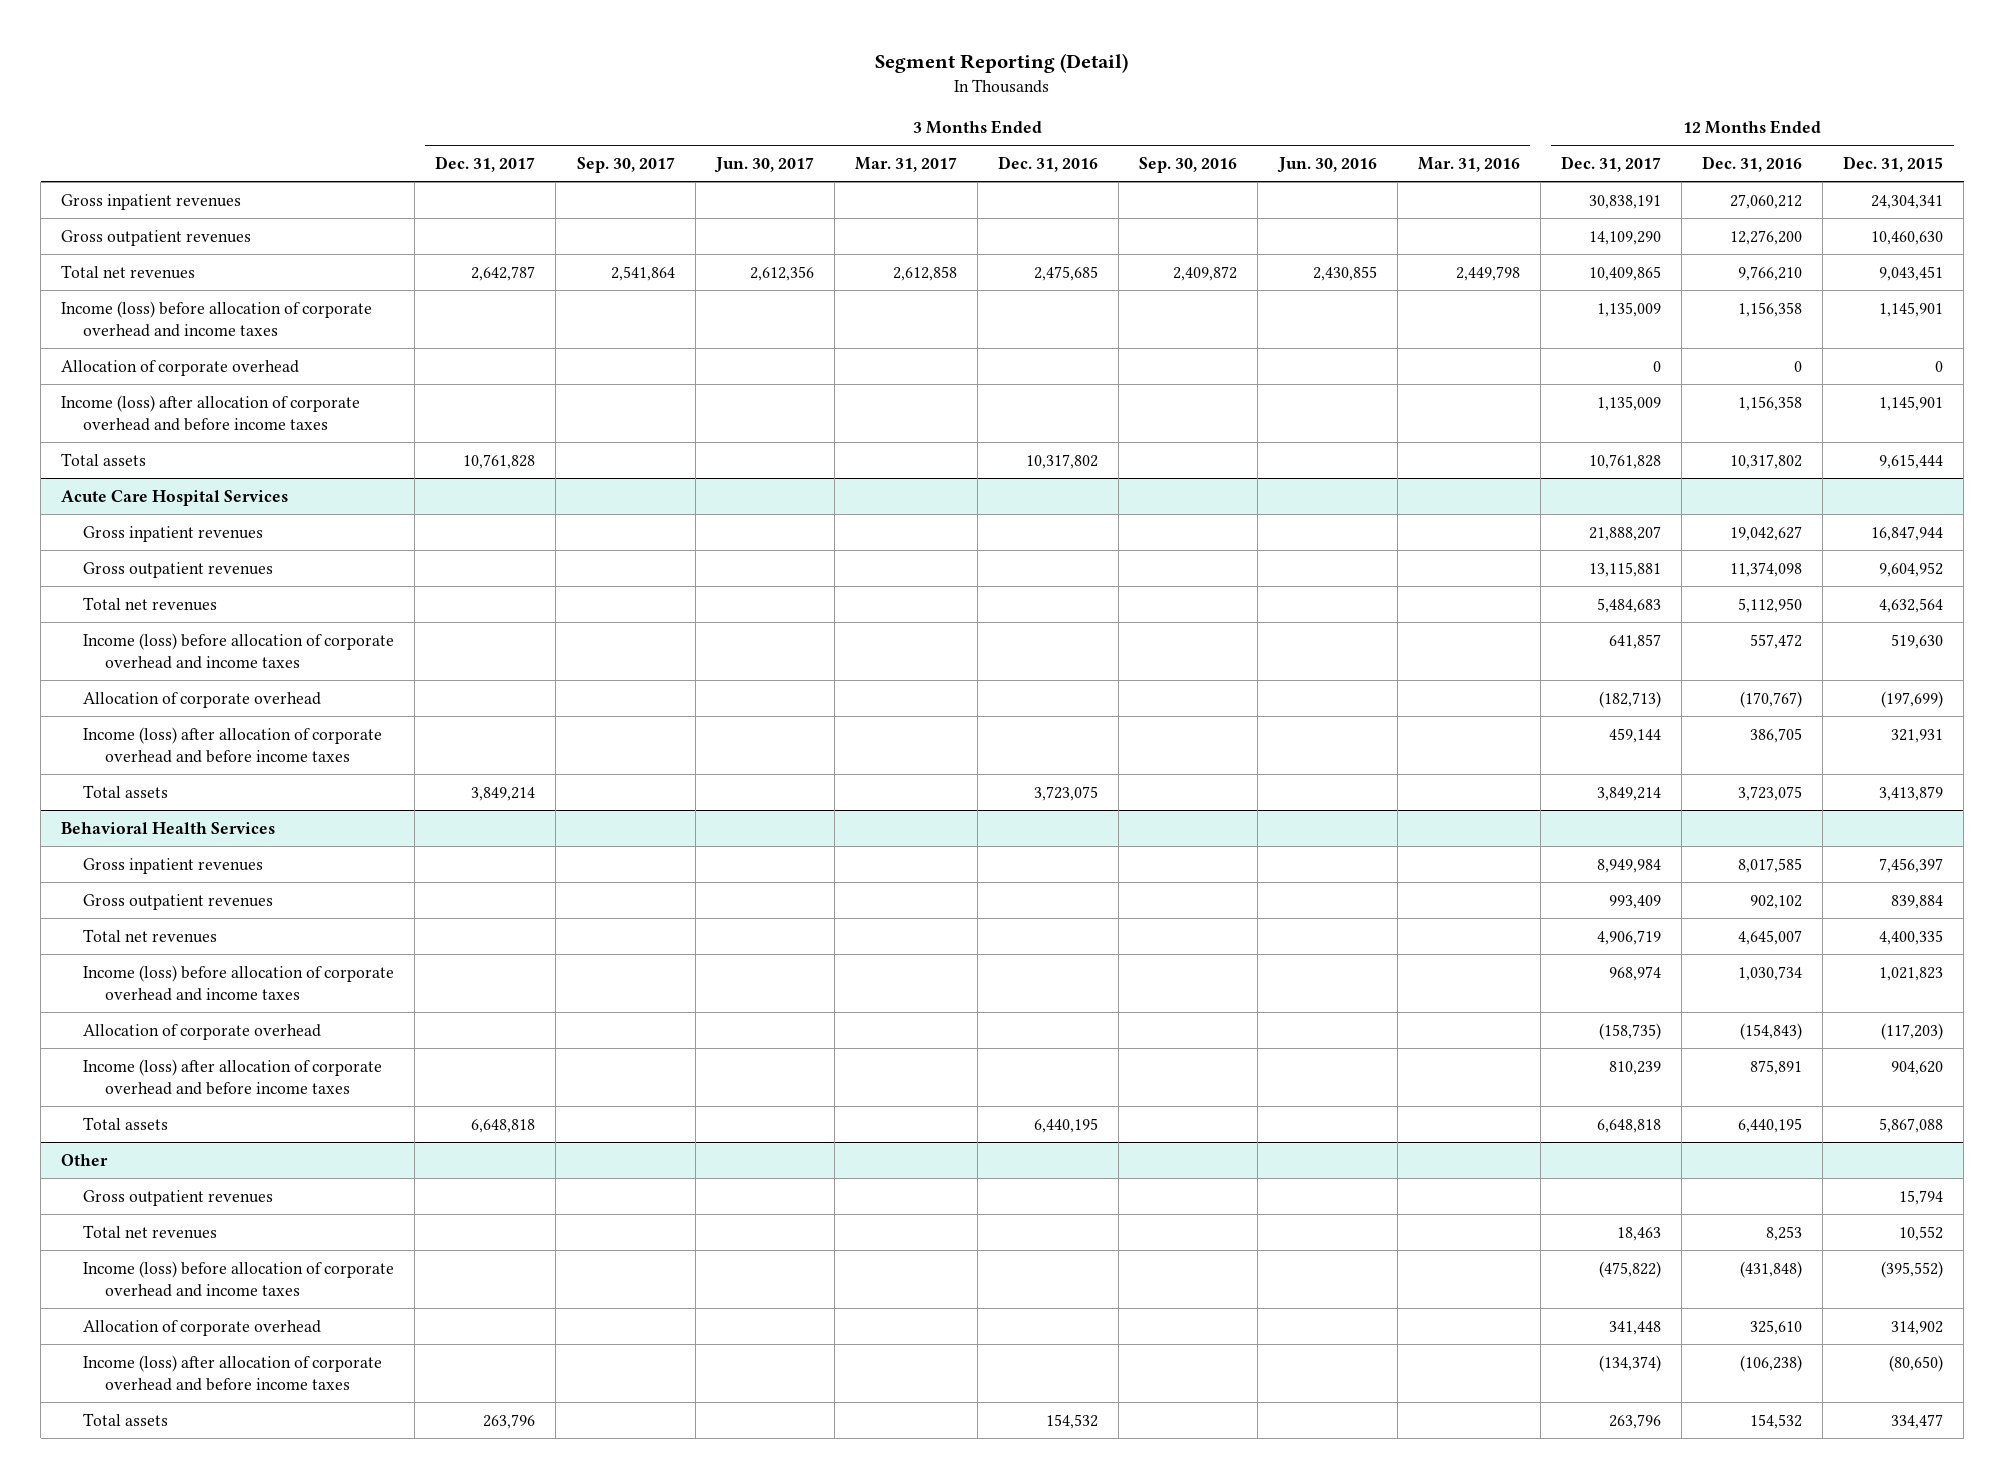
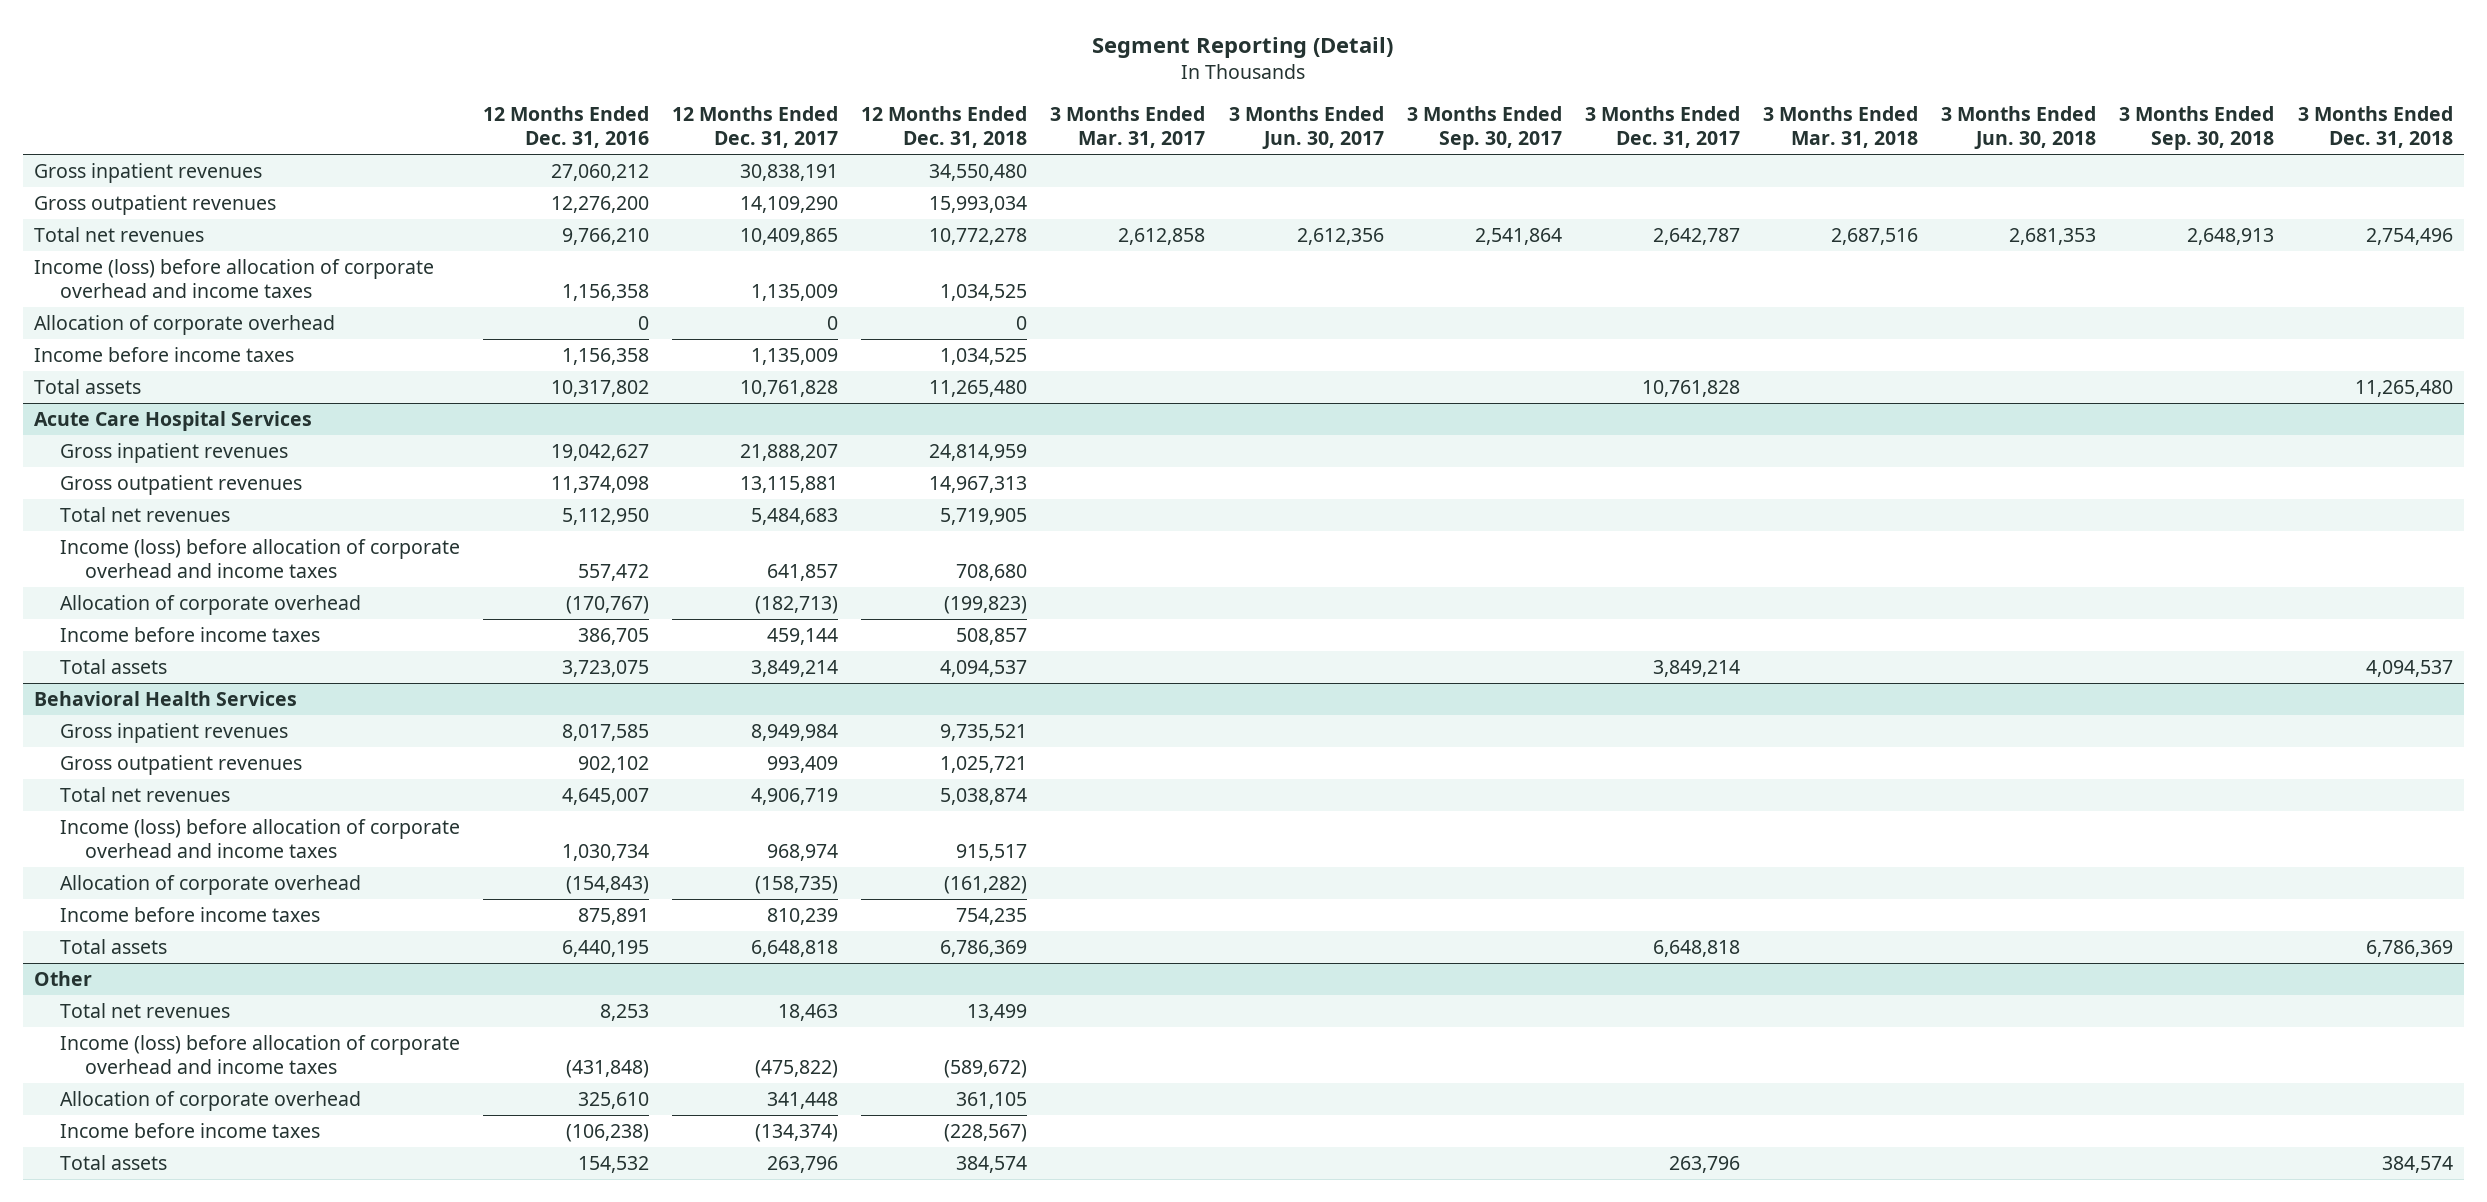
[998,156,1099,173] Dec. 31, 2016 -> none
[1139,157,1238,174] Sep. 30, 2016 -> none
[1276,157,1377,174] Jun. 30, 2016 -> none
[1417,157,1520,173] Mar. 31, 2016 -> none
[1843,156,1944,173] Dec. 31, 2015 -> none
none -> [861,105,1028,149] 12 Months Ended Dec. 31, 2018
none -> [1763,105,1919,149] 3 Months Ended Mar. 31, 2018
none -> [1941,105,2097,150] 3 Months Ended Jun. 30, 2018
none -> [2119,105,2275,151] 3 Months Ended Sep. 30, 2018
none -> [2297,105,2453,149] 3 Months Ended Dec. 31, 2018
[61,394,361,431] Income (loss) after allocation of corporate overhead and before income taxes -> [34,346,295,362] Income before income taxes
[83,726,383,763] Income (loss) after allocation of corporate overhead and before income taxes -> [59,626,320,642] Income before income taxes
[83,1058,383,1095] Income (loss) after allocation of corporate overhead and before income taxes -> [59,906,320,922] Income before income taxes
[83,1189,274,1206] Gross outpatient revenues -> none
[83,1354,383,1391] Income (loss) after allocation of corporate overhead and before income taxes -> [59,1122,320,1138] Income before income taxes

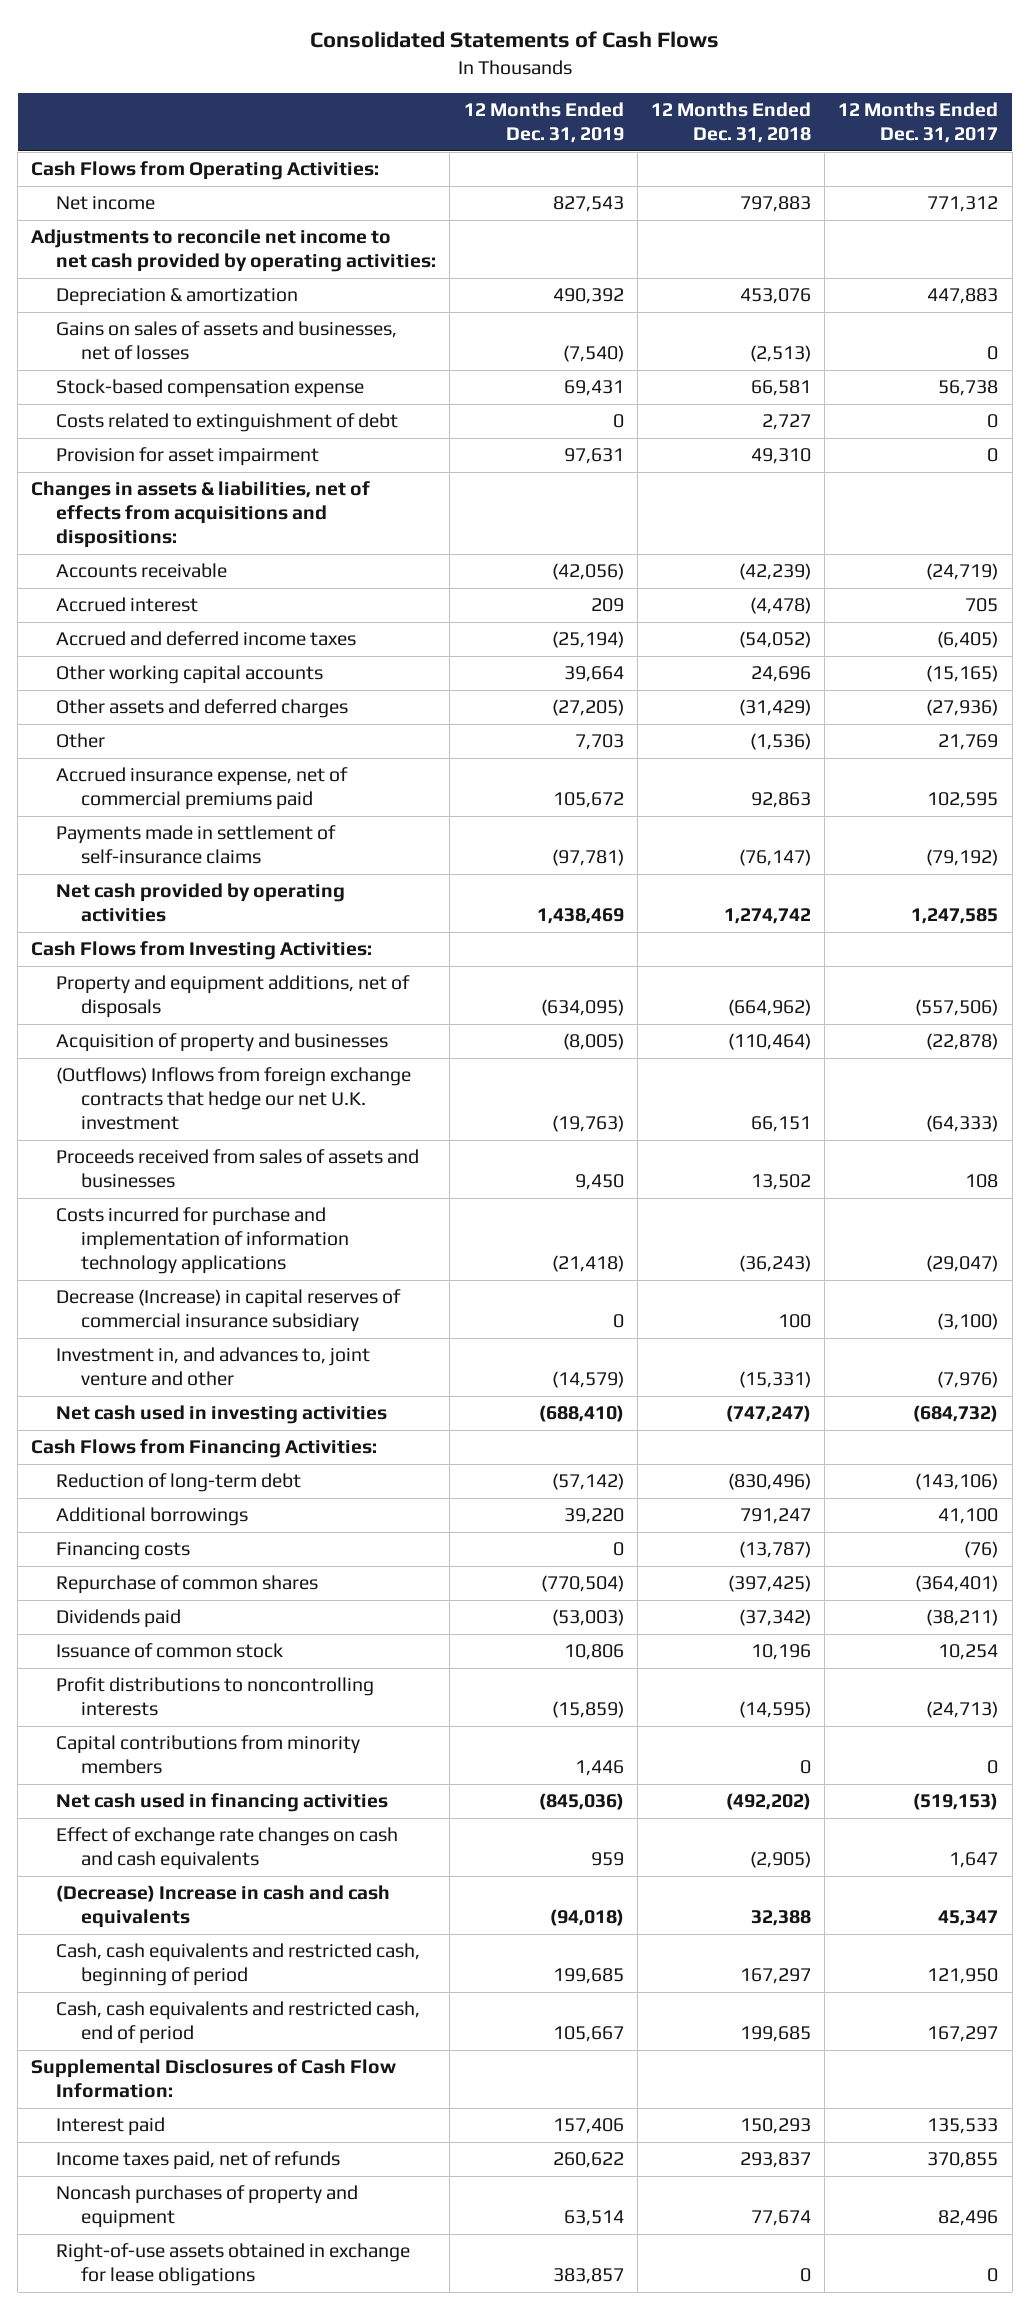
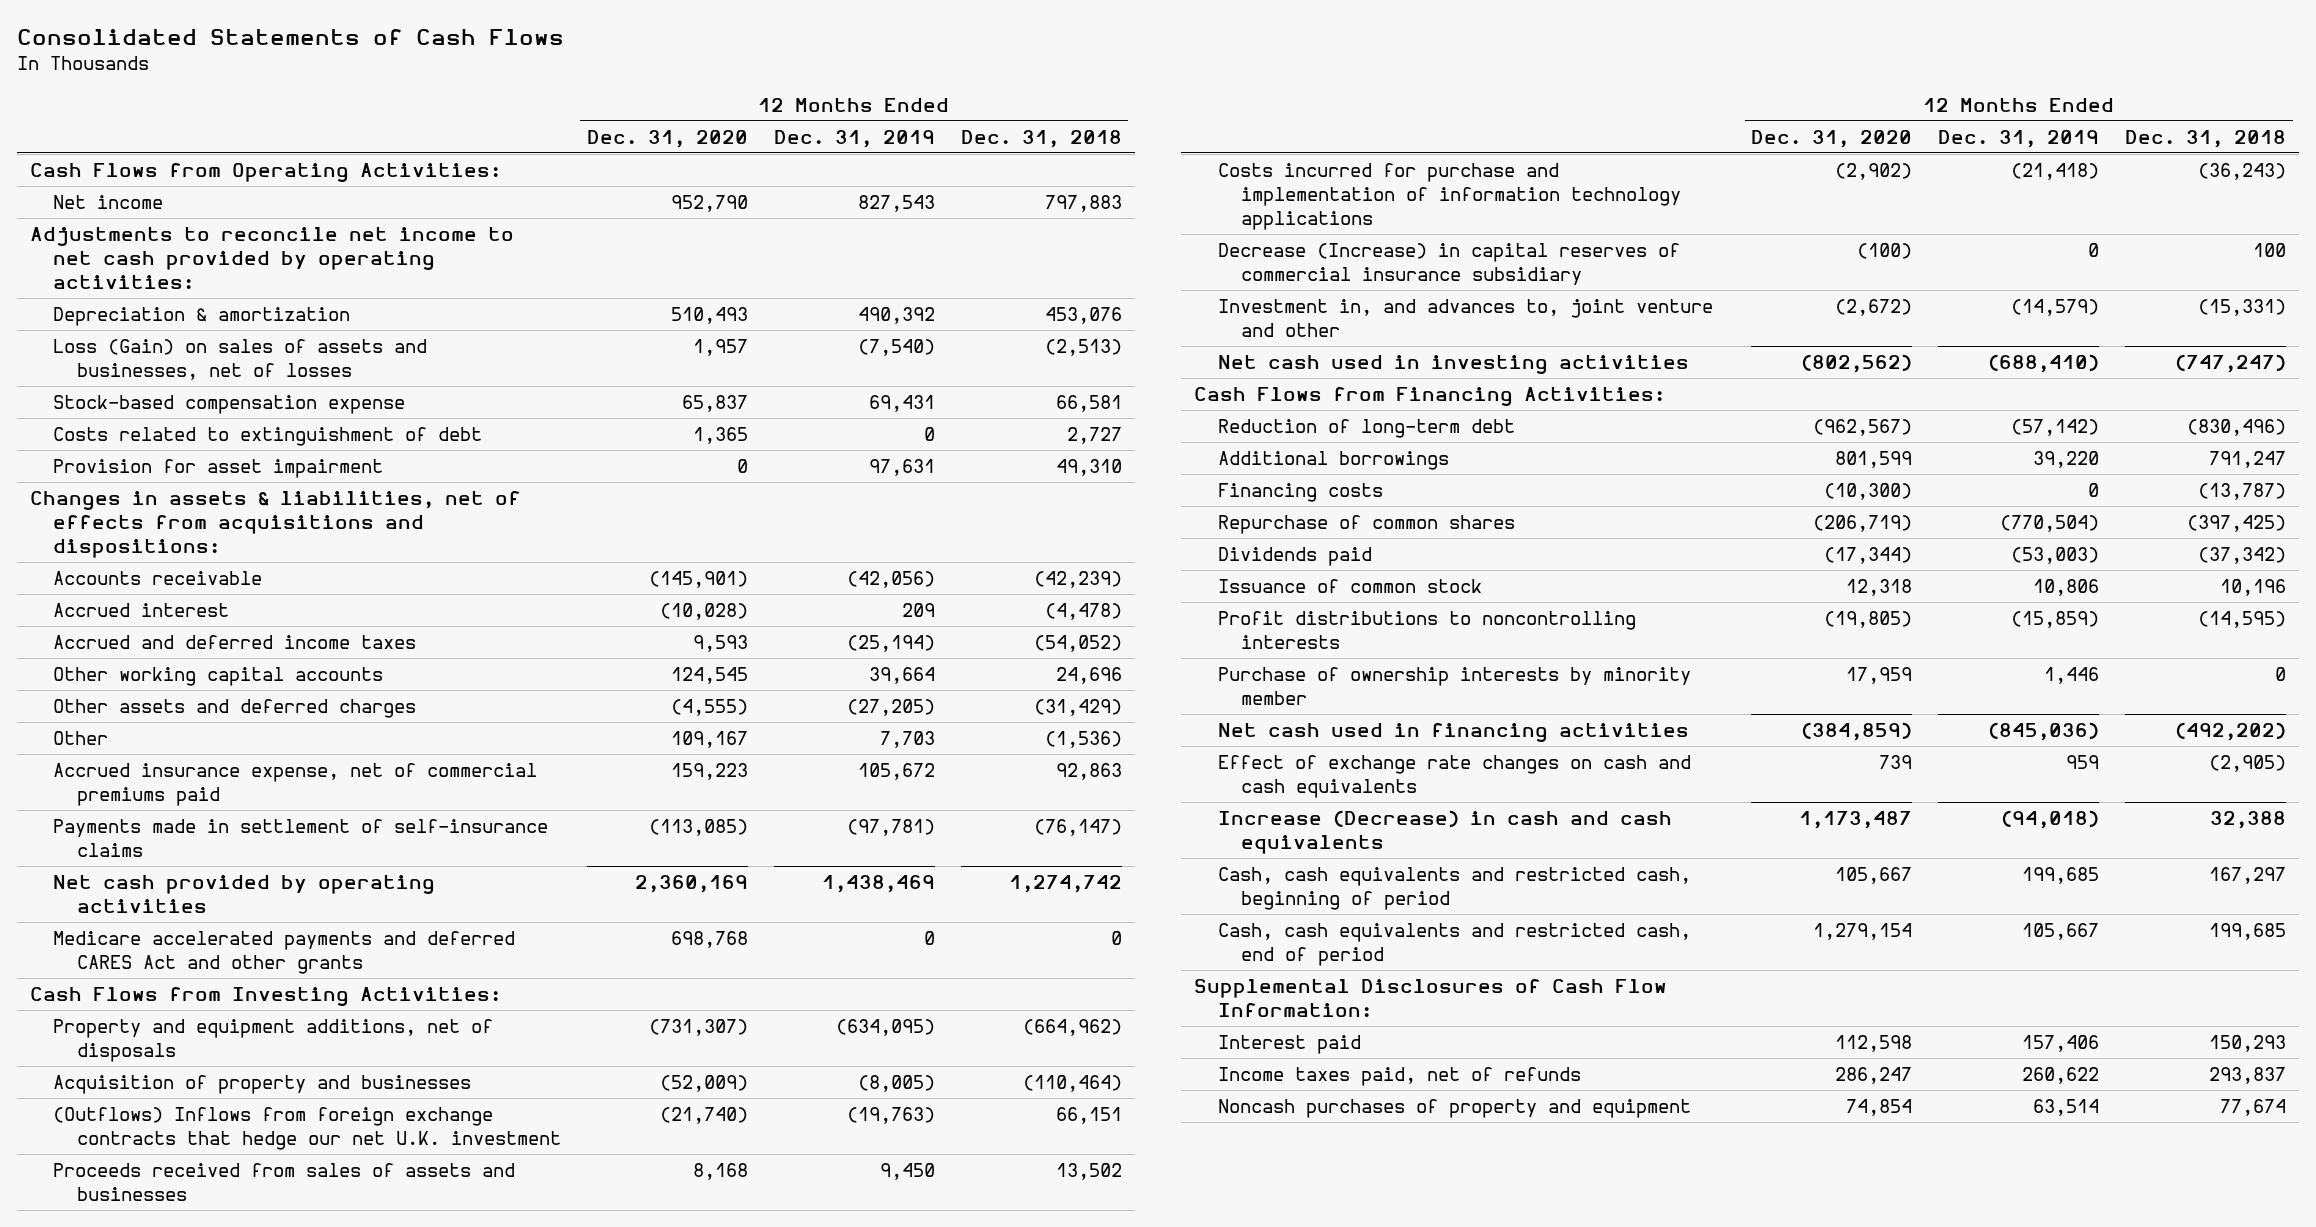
[838,102,999,143] 12 Months Ended Dec. 31, 2017 -> none
none -> [586,129,748,148] Dec. 31, 2020
[56,321,398,361] Gains on sales of assets and businesses, net of losses -> [53,339,428,380] Loss (Gain) on sales of assets and businesses, net of losses
none -> [53,931,516,974] Medicare accelerated payments and deferred CARES Act and other grants
[56,1735,361,1775] Capital contributions from minority members -> [1217,667,1691,705] Purchase of ownership interests by minority member
[56,1885,391,1929] (Decrease) Increase in cash and cash equivalents -> [1217,810,1672,854] Increase (Decrease) in cash and cash equivalents
[56,2243,411,2287] Right-of-use assets obtained in exchange for lease obligations -> none

